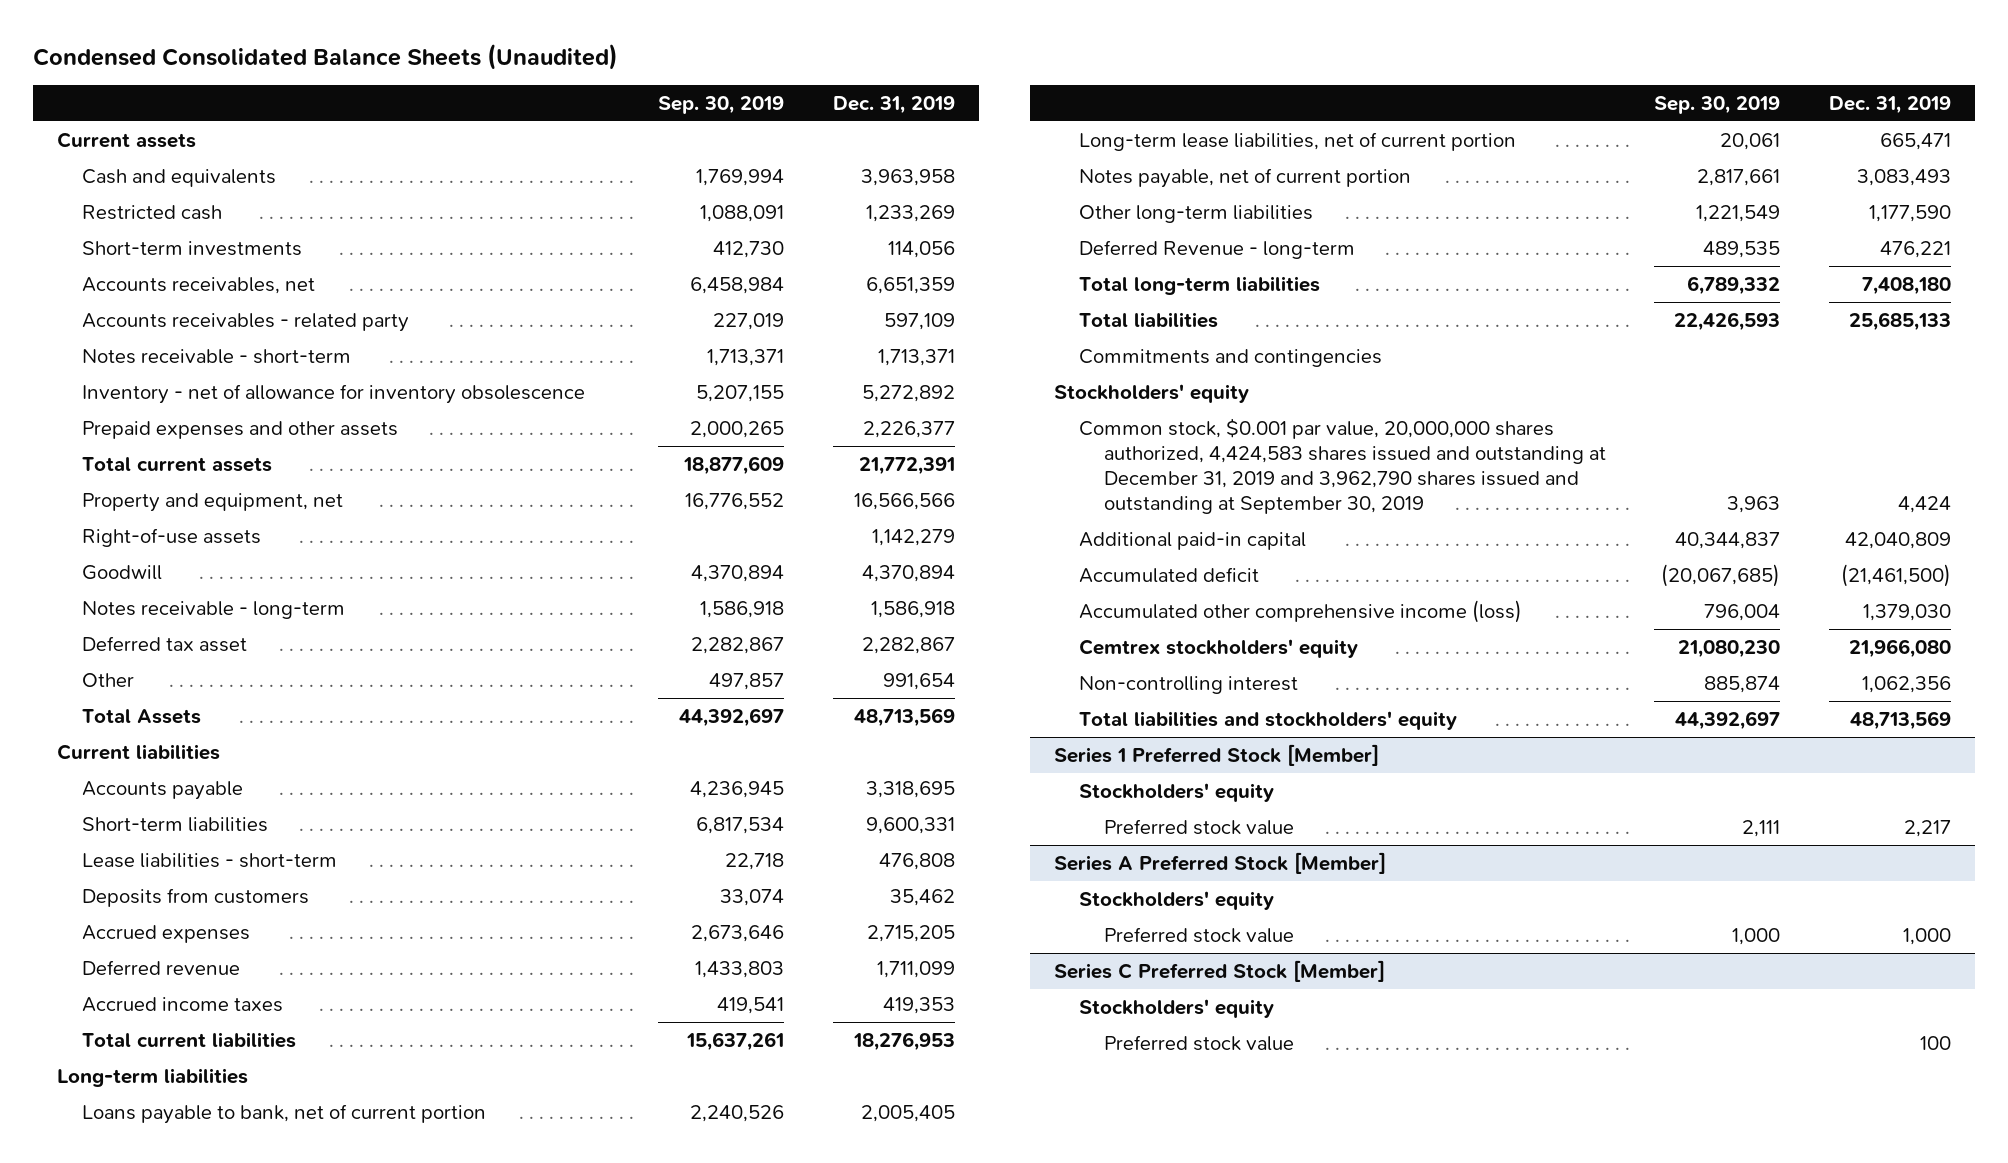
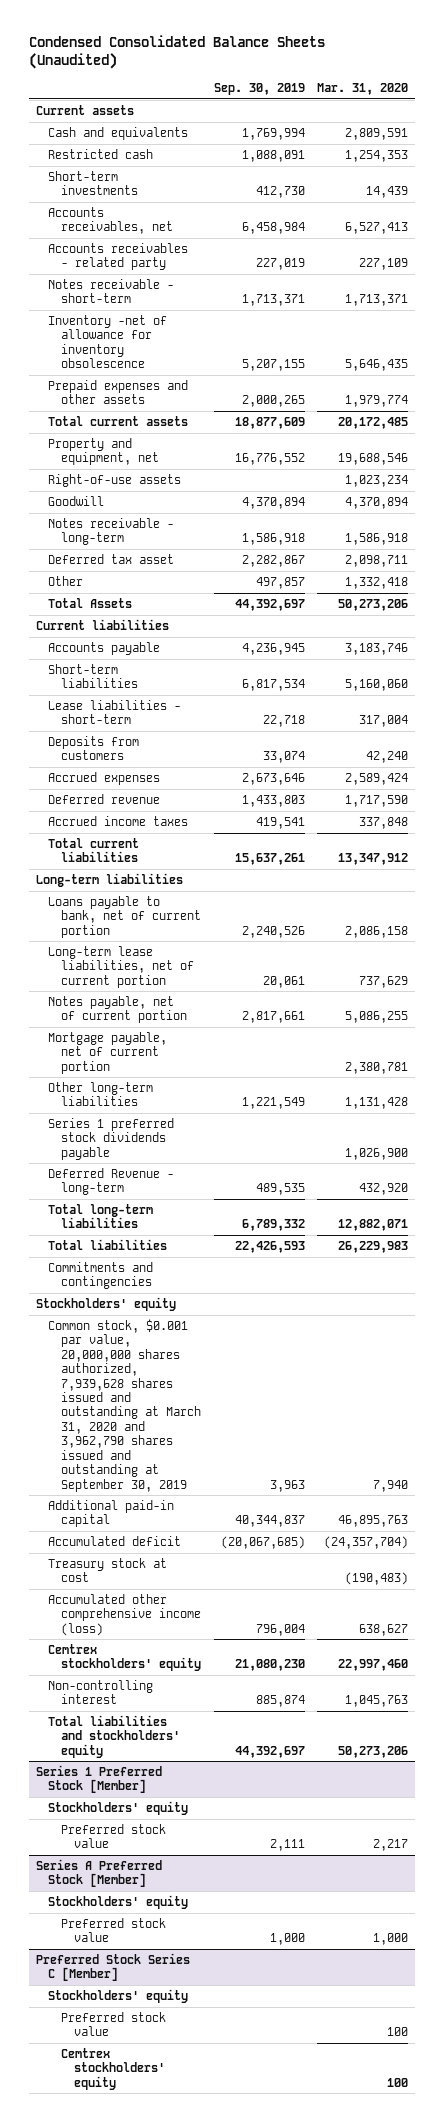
[832,95,955,114] Dec. 31, 2019 -> none
none -> [317,82,409,95] Mar. 31, 2020
[82,383,586,404] Inventory - net of allowance for inventory obsolescence -> [48,314,168,369] Inventory -net of allowance for inventory obsolescence
none -> [48,1031,168,1074] Mortgage payable, net of current portion
none -> [48,1117,175,1160] Series 1 preferred stock dividends payable
[1078,417,1606,514] Common stock, $0.001 par value, 20,000,000 shares authorized, 4,424,583 shares issued and outstanding at December 31, 2019 and 3,962,790 shares issued and outstanding at September 30, 2019 -> [48,1318,202,1492] Common stock, $0.001 par value, 20,000,000 shares authorized, 7,939,628 shares issued and outstanding at March 31, 2020 and 3,962,790 shares issued and outstanding at September 30, 2019
none -> [48,1557,168,1583] Treasury stock at cost
[1053,959,1385,982] Series C Preferred Stock [Member] -> [35,1952,190,1982] Preferred Stock Series C [Member]
none -> [61,2047,165,2090] Cemtrex stockholders' equity

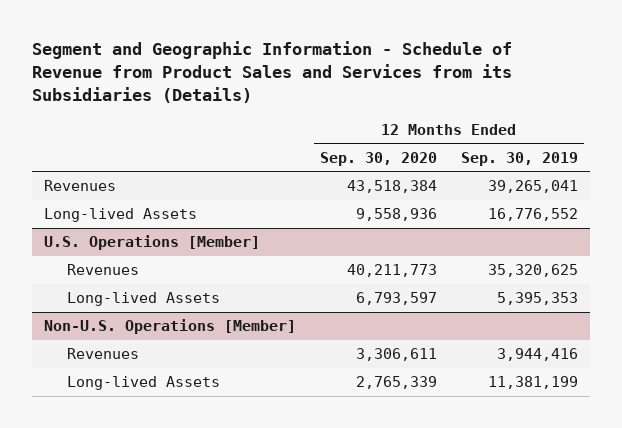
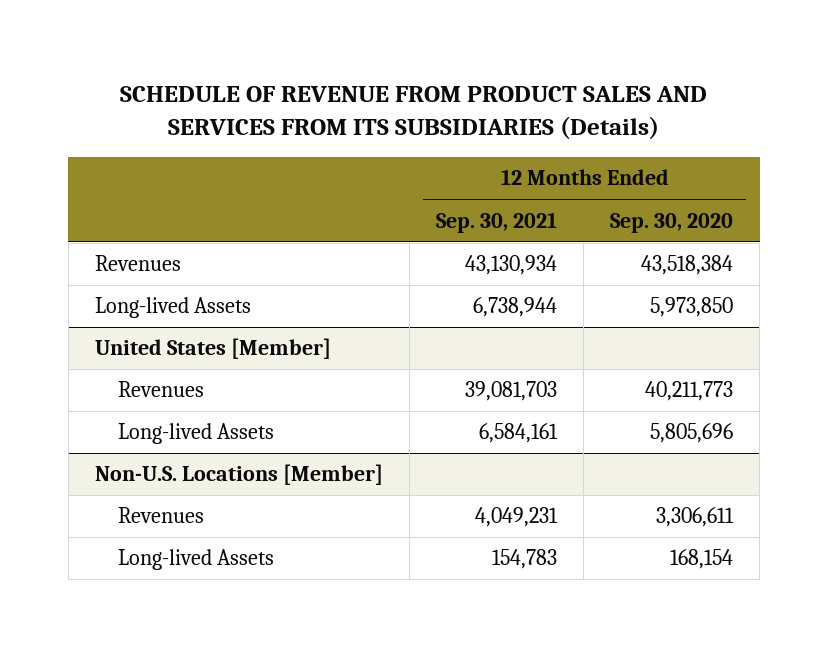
[32,41,513,103] Segment and Geographic Information - Schedule of Revenue from Product Sales and Services from its Subsidiaries (Details) -> [119,85,707,141] SCHEDULE OF REVENUE FROM PRODUCT SALES AND SERVICES FROM ITS SUBSIDIARIES (Details)
[460,151,578,166] Sep. 30, 2019 -> none
none -> [435,211,557,233] Sep. 30, 2021
[355,208,437,222] 9,558,936 -> [650,297,734,318] 5,973,850
[44,235,261,251] U.S. Operations [Member] -> [94,338,331,360] United States [Member]
[355,292,437,306] 6,793,597 -> [650,423,734,444] 5,805,696
[44,319,297,335] Non-U.S. Operations [Member] -> [94,464,383,486] Non-U.S. Locations [Member]
[355,376,437,390] 2,765,339 -> [670,549,734,570] 168,154

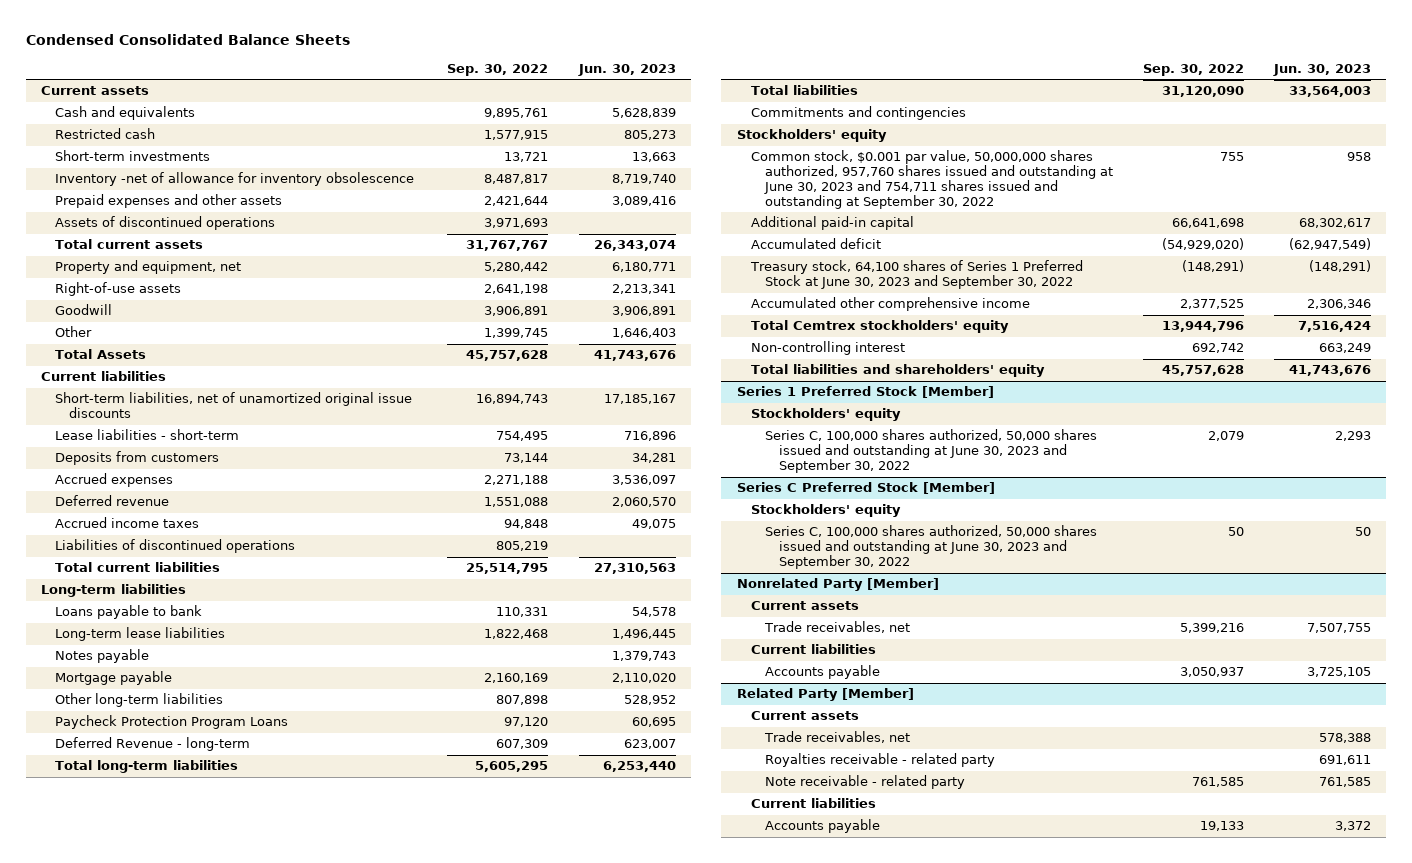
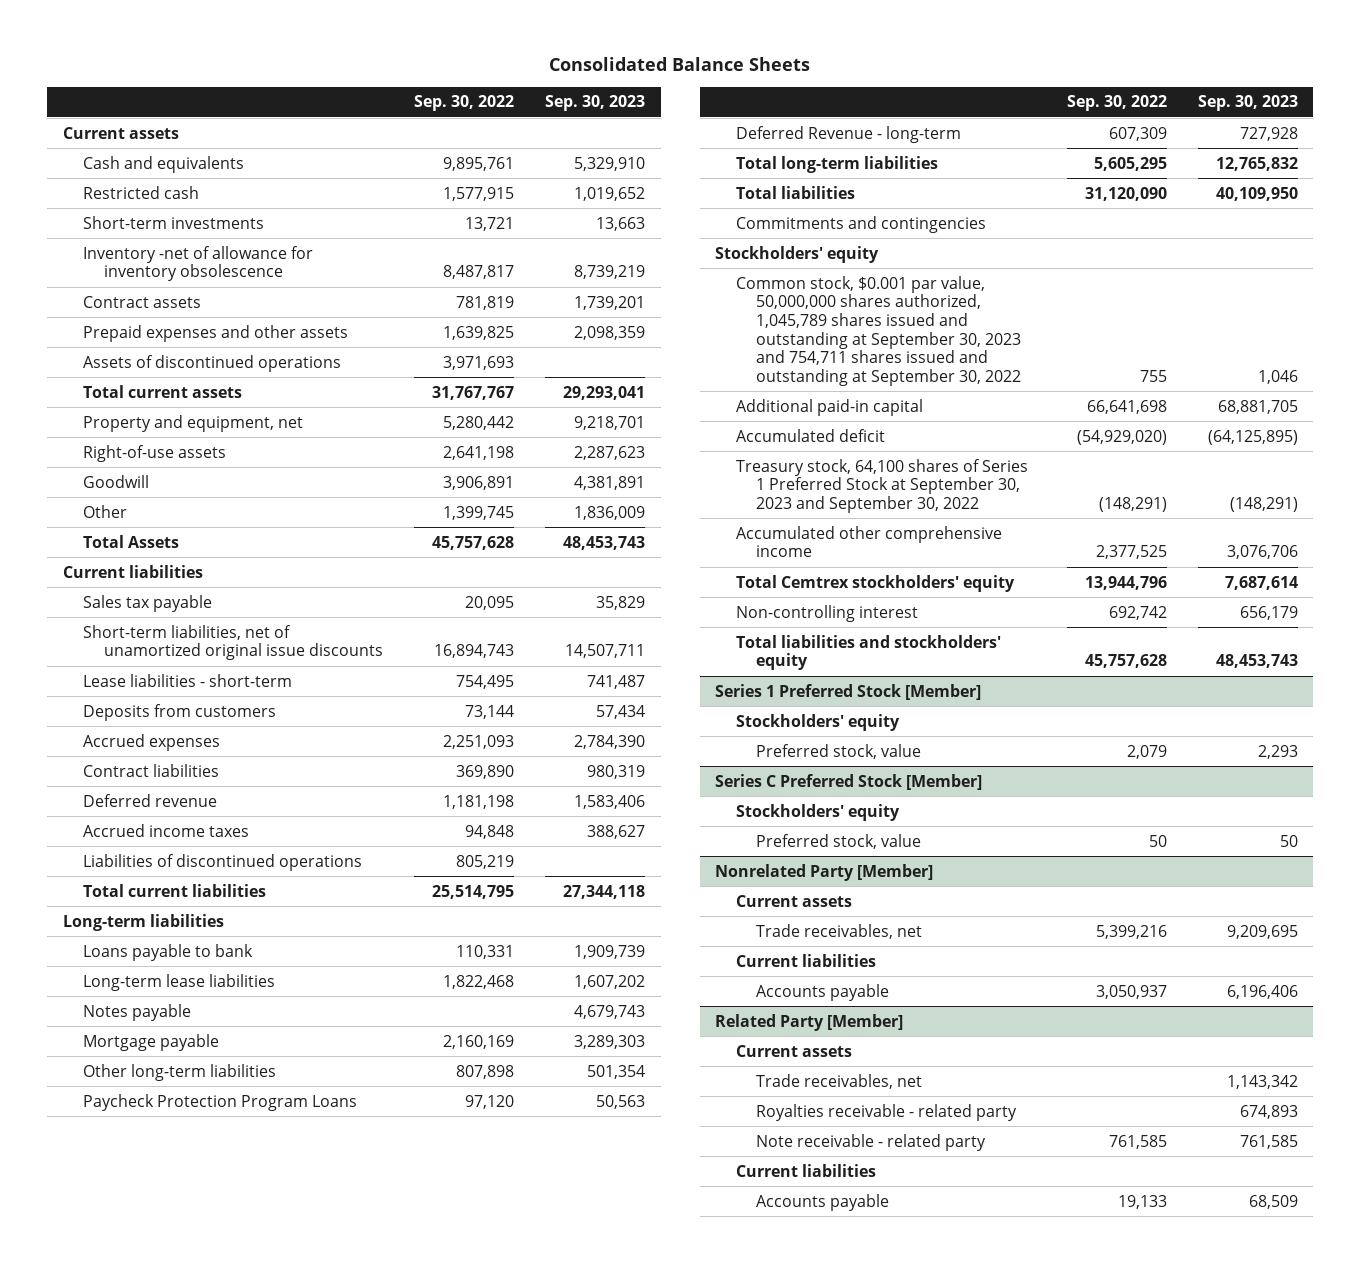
[25,34,350,46] Condensed Consolidated Balance Sheets -> [549,57,811,72] Consolidated Balance Sheets
[577,63,676,76] Jun. 30, 2023 -> none
none -> [545,95,646,112] Sep. 30, 2023
none -> [83,295,202,308] Contract assets
[484,196,549,207] 2,421,644 -> [443,325,515,340] 1,639,825
none -> [83,594,213,612] Sales tax payable
[484,475,549,486] 2,271,188 -> [443,734,515,749] 2,251,093
none -> [83,763,220,777] Contract liabilities
[484,497,549,508] 1,551,088 -> [443,794,515,809] 1,181,198
[750,150,1113,210] Common stock, $0.001 par value, 50,000,000 shares authorized, 957,760 shares issued and outstanding at June 30, 2023 and 754,711 shares issued and outstanding at September 30, 2022 -> [735,275,1022,386] Common stock, $0.001 par value, 50,000,000 shares authorized, 1,045,789 shares issued and outstanding at September 30, 2023 and 754,711 shares issued and outstanding at September 30, 2022
[749,260,1083,290] Treasury stock, 64,100 shares of Series 1 Preferred Stock at June 30, 2023 and September 30, 2022 -> [735,458,1028,513] Treasury stock, 64,100 shares of Series 1 Preferred Stock at September 30, 2023 and September 30, 2022
[750,364,1045,378] Total liabilities and shareholders' equity -> [735,634,1001,671] Total liabilities and stockholders' equity
[764,429,1097,474] Series C, 100,000 shares authorized, 50,000 shares issued and outstanding at June 30, 2023 and September 30, 2022 -> [756,743,922,759] Preferred stock, value
[764,525,1097,570] Series C, 100,000 shares authorized, 50,000 shares issued and outstanding at June 30, 2023 and September 30, 2022 -> [756,833,922,849] Preferred stock, value

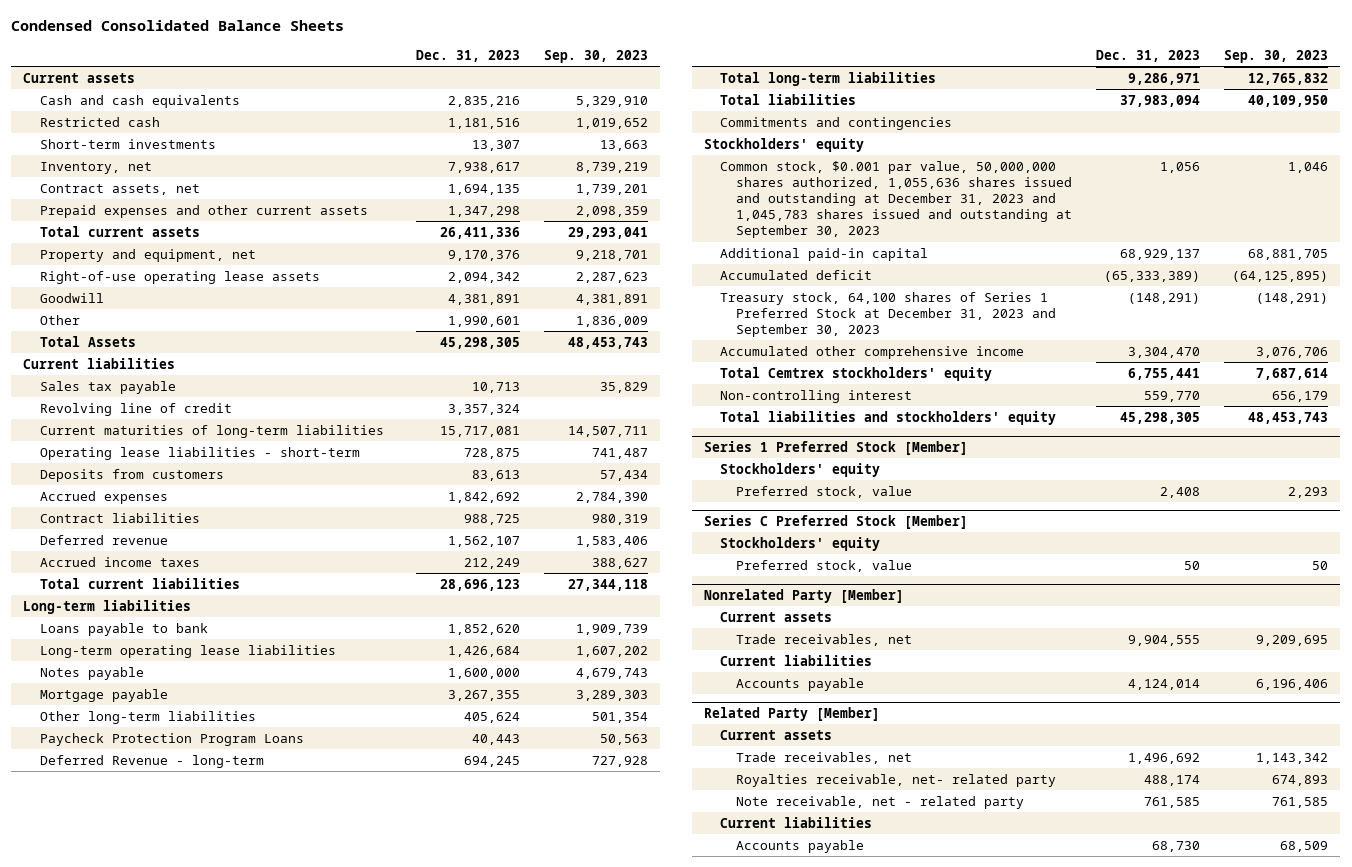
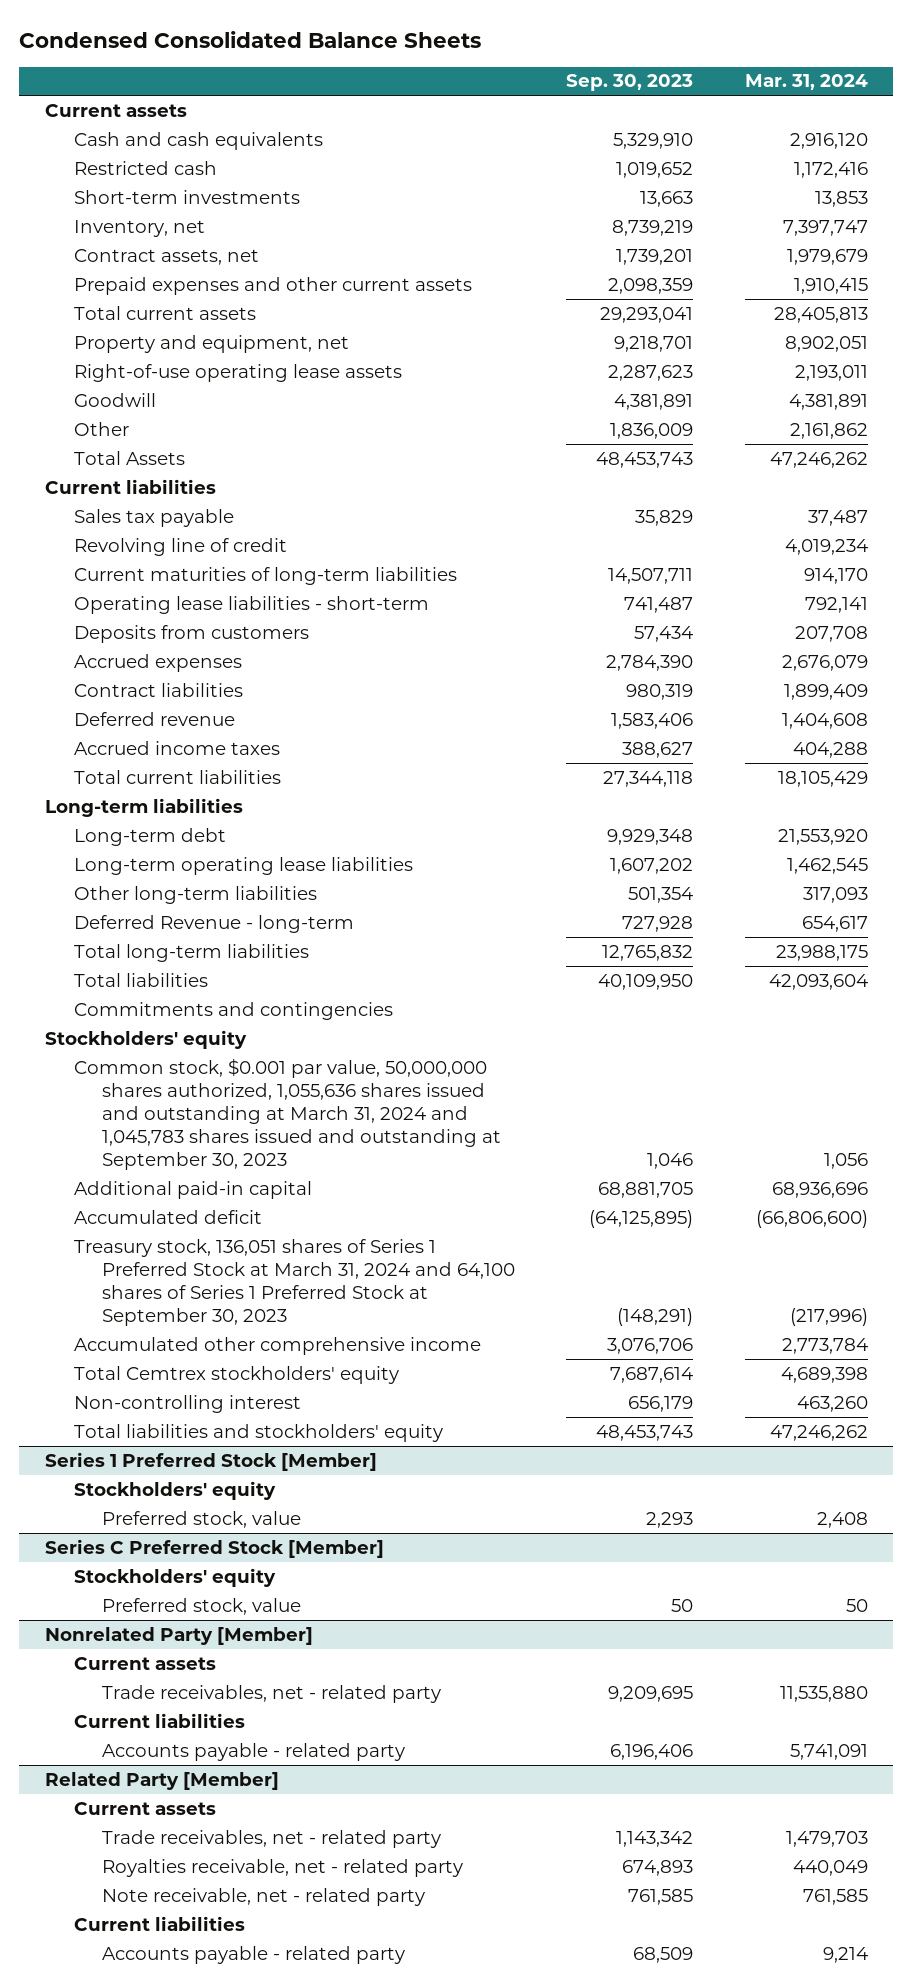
[415,49,520,62] Dec. 31, 2023 -> none
none -> [744,74,868,91] Mar. 31, 2024
[39,622,208,636] Loans payable to bank -> none
none -> [73,827,226,846] Long-term debt
[39,666,144,680] Notes payable -> none
[39,688,168,702] Mortgage payable -> none
[39,732,304,746] Paycheck Protection Program Loans -> none
[720,160,1073,239] Common stock, $0.001 par value, 50,000,000 shares authorized, 1,055,636 shares issued and outstanding at December 31, 2023 and 1,045,783 shares issued and outstanding at September 30, 2023 -> [73,1057,502,1171] Common stock, $0.001 par value, 50,000,000 shares authorized, 1,055,636 shares issued and outstanding at March 31, 2024 and 1,045,783 shares issued and outstanding at September 30, 2023
[720,291,1057,337] Treasury stock, 64,100 shares of Series 1 Preferred Stock at December 31, 2023 and September 30, 2023 -> [73,1238,516,1327] Treasury stock, 136,051 shares of Series 1 Preferred Stock at March 31, 2024 and 64,100 shares of Series 1 Preferred Stock at September 30, 2023
[736,633,913,646] Trade receivables, net -> [102,1684,442,1703] Trade receivables, net - related party
[736,677,865,691] Accounts payable -> [102,1742,406,1761] Accounts payable - related party
[736,751,913,764] Trade receivables, net -> [102,1829,442,1848] Trade receivables, net - related party
[736,773,1057,787] Royalties receivable, net- related party -> [102,1858,464,1877] Royalties receivable, net - related party
[736,839,865,853] Accounts payable -> [102,1945,406,1964] Accounts payable - related party

